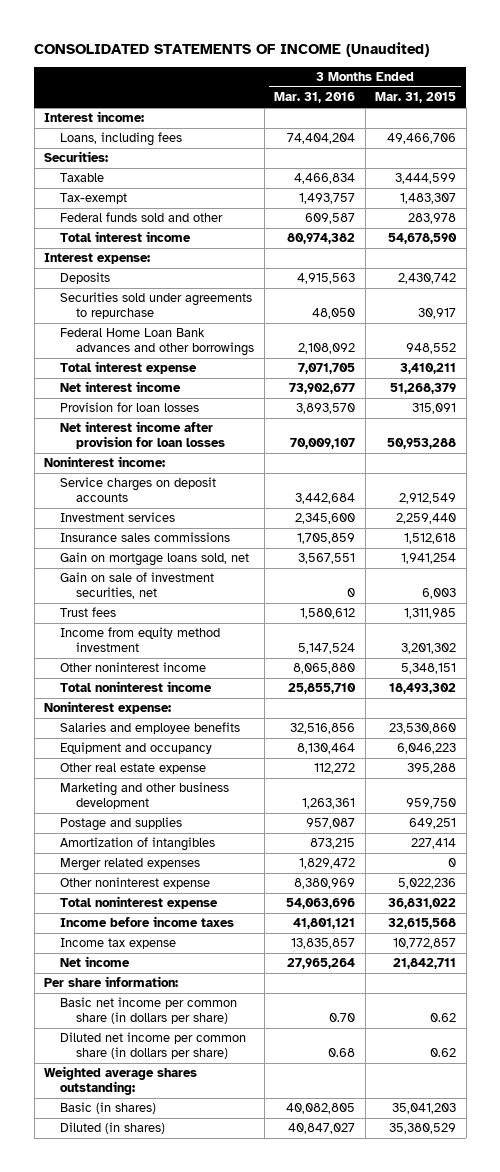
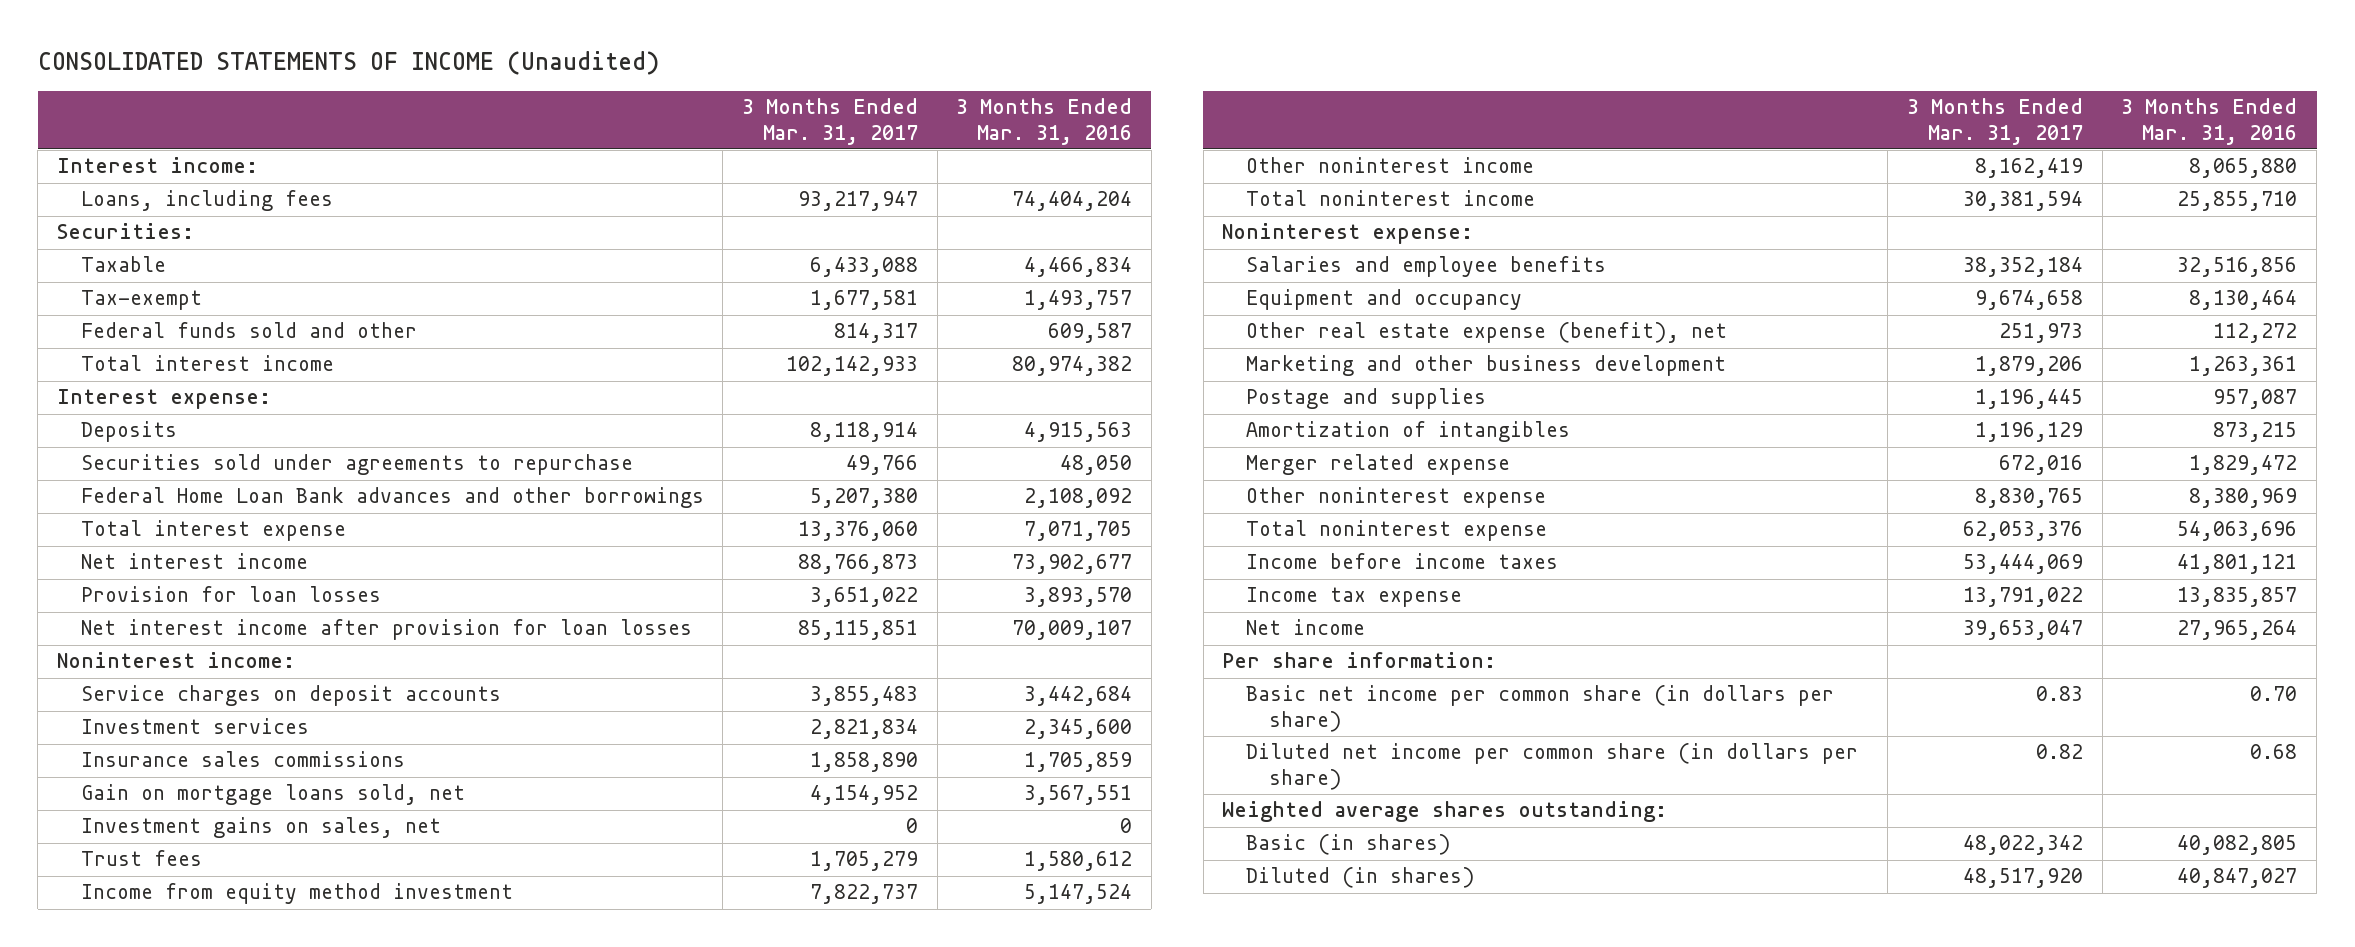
[375,92,457,104] Mar. 31, 2015 -> none
none -> [741,98,918,145] 3 Months Ended Mar. 31, 2017
[60,572,215,600] Gain on sale of investment securities, net -> [80,817,441,839] Investment gains on sales, net
[60,763,207,775] Other real estate expense -> [1245,322,1727,344] Other real estate expense (benefit), net
[60,858,201,872] Merger related expenses -> [1245,454,1510,476] Merger related expense

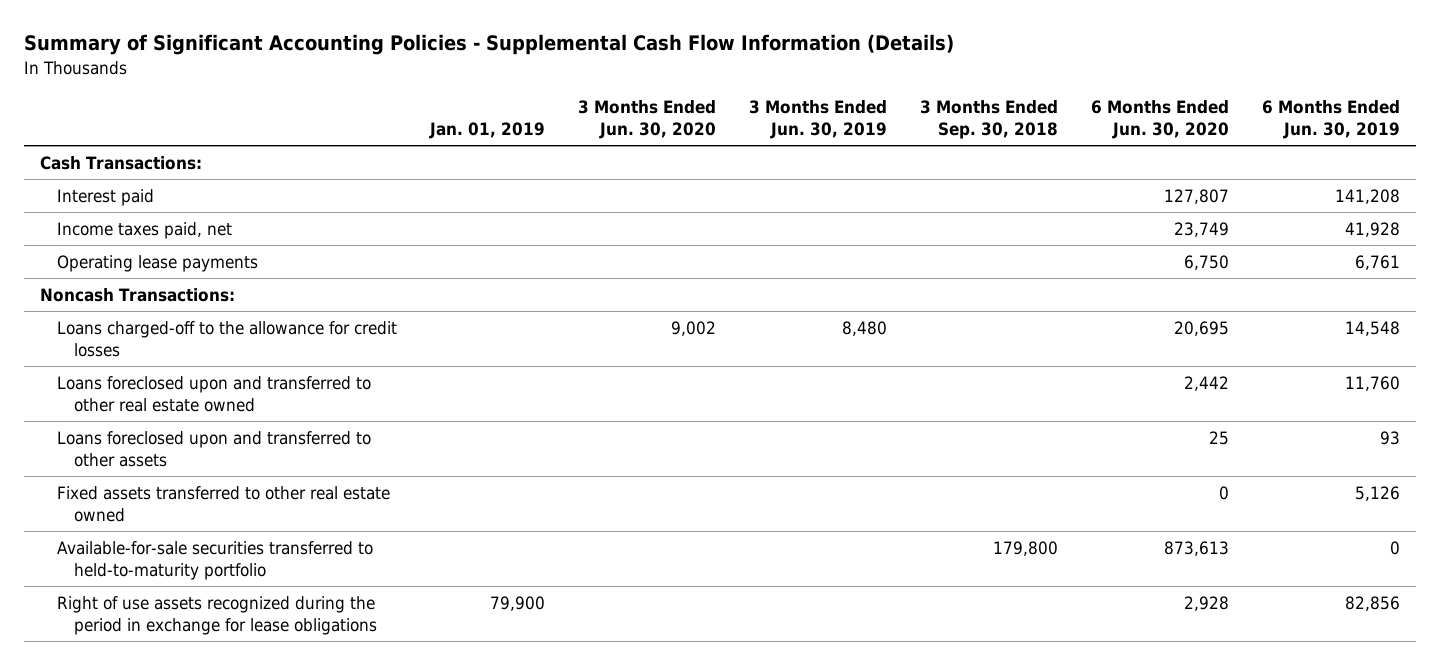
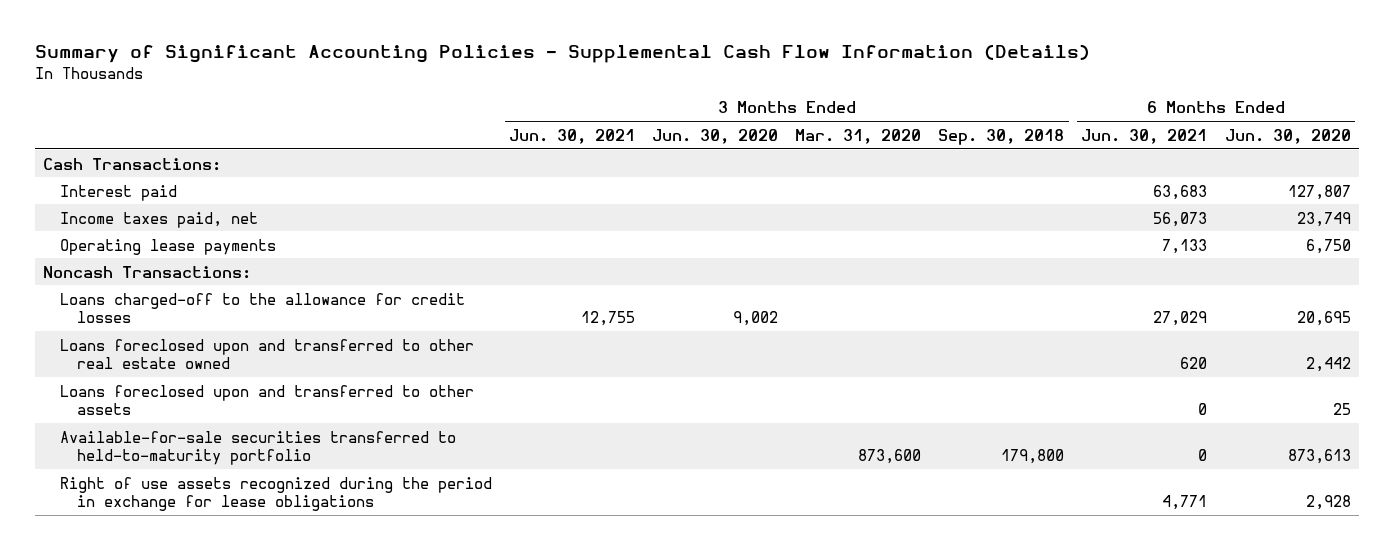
[429,122,546,140] Jan. 01, 2019 -> none
[749,100,888,140] 3 Months Ended Jun. 30, 2019 -> none
[1261,100,1400,140] 6 Months Ended Jun. 30, 2019 -> none
none -> [509,128,636,144] Jun. 30, 2021
none -> [795,128,922,144] Mar. 31, 2020
none -> [1081,128,1208,144] Jun. 30, 2021
[57,485,391,522] Fixed assets transferred to other real estate owned -> none

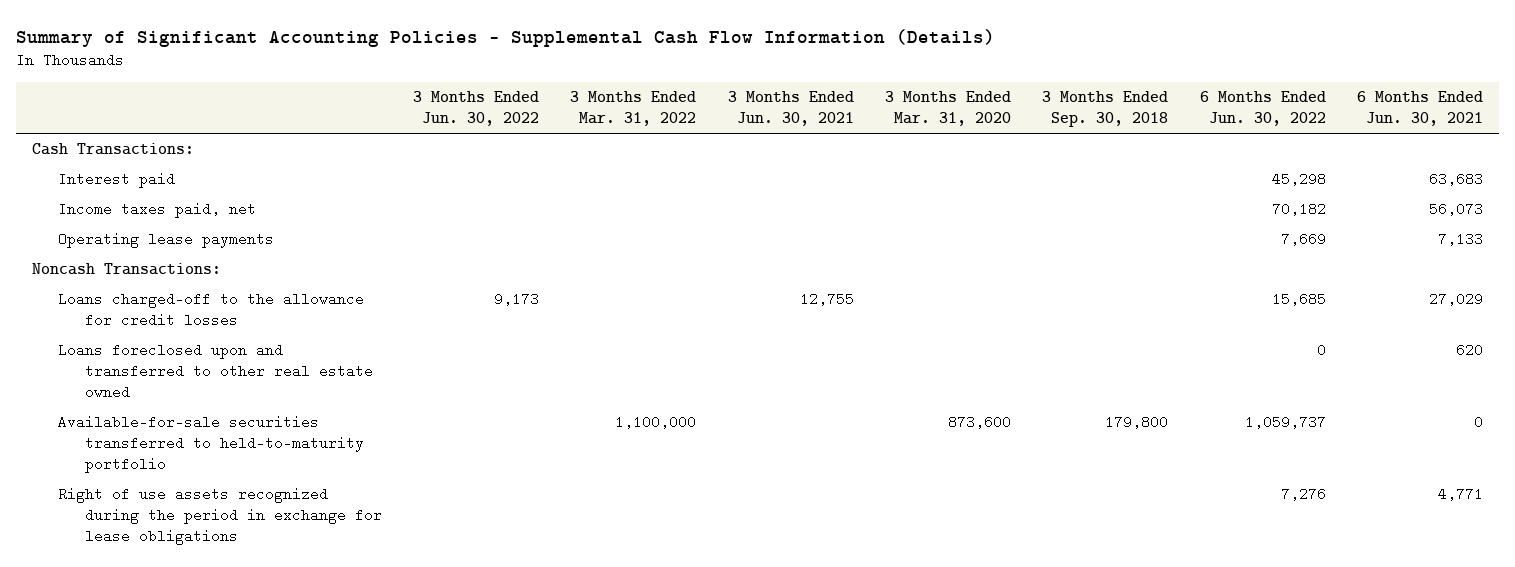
[652,128,779,144] Jun. 30, 2020 -> none
[1224,128,1351,144] Jun. 30, 2020 -> none
none -> [412,91,539,127] 3 Months Ended Jun. 30, 2022
none -> [570,91,697,127] 3 Months Ended Mar. 31, 2022
none -> [1199,91,1326,127] 6 Months Ended Jun. 30, 2022
[60,384,475,415] Loans foreclosed upon and transferred to other assets -> none

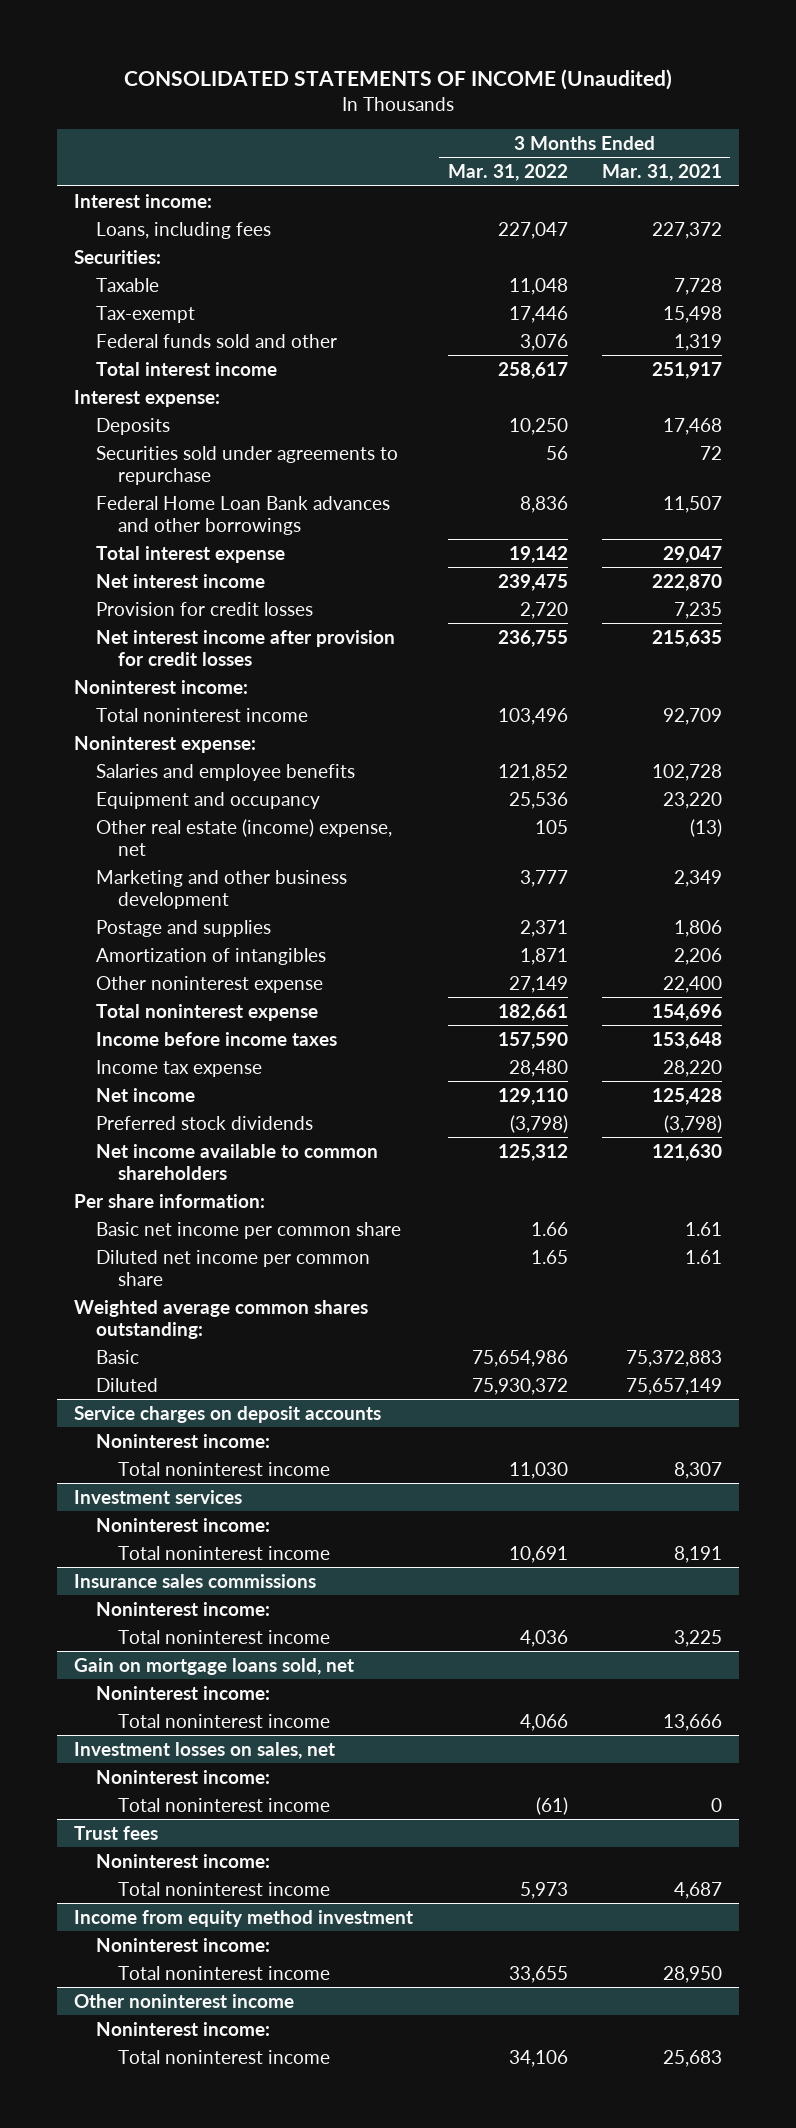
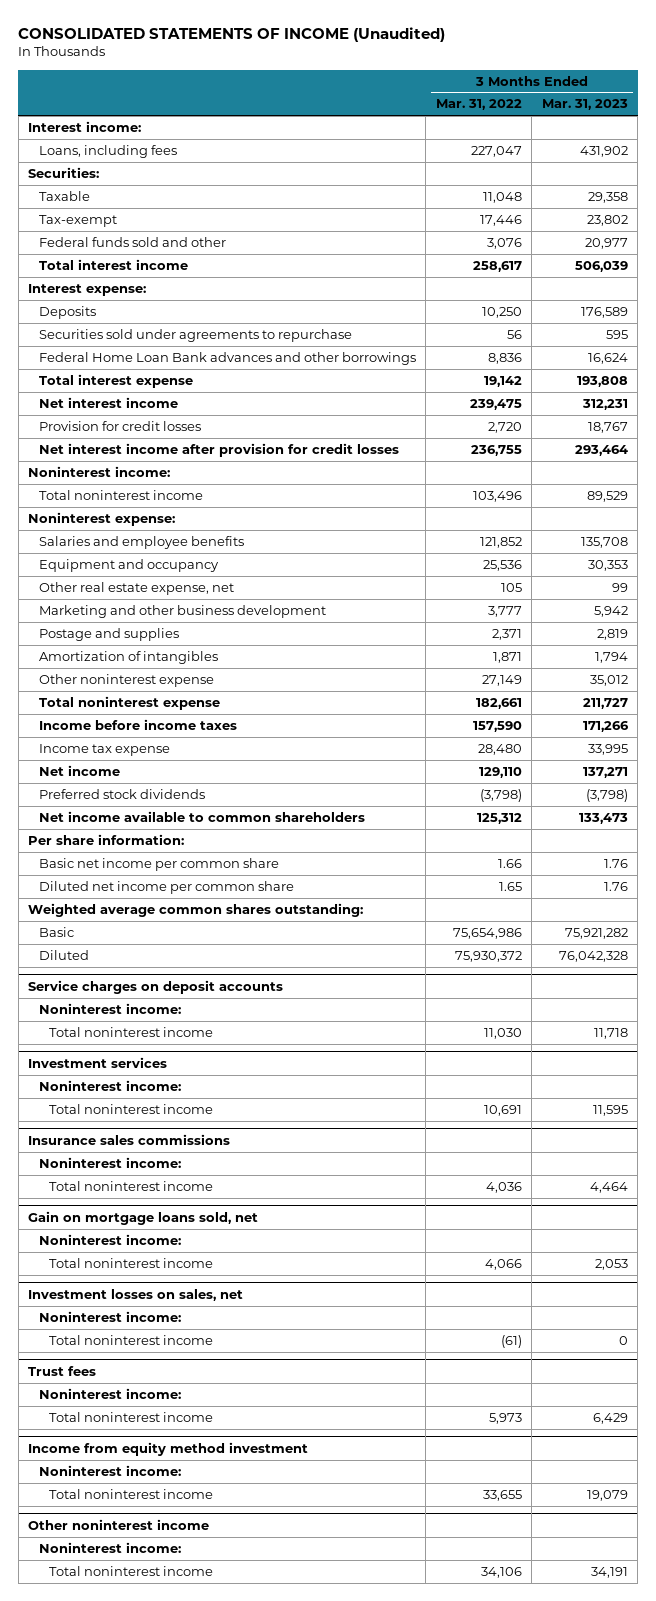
[601,164,722,182] Mar. 31, 2021 -> none
none -> [541,99,628,111] Mar. 31, 2023
[96,818,393,856] Other real estate (income) expense, net -> [38,582,234,596] Other real estate expense, net

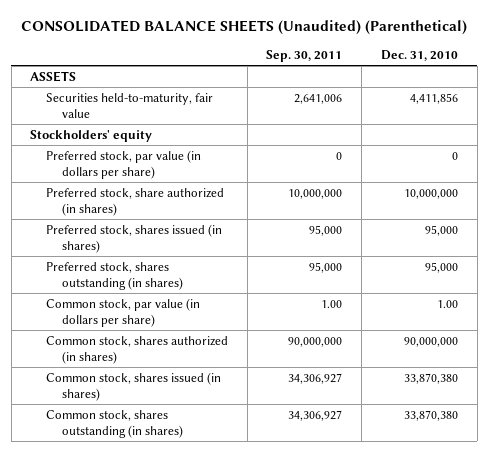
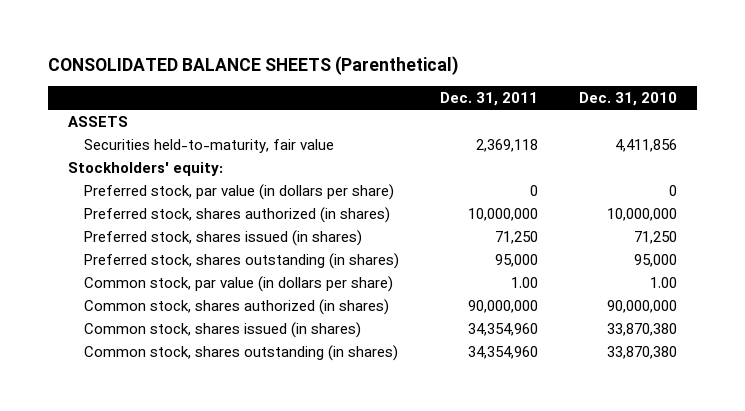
[21,20,468,36] CONSOLIDATED BALANCE SHEETS (Unaudited) (Parenthetical) -> [47,56,459,76] CONSOLIDATED BALANCE SHEETS (Parenthetical)
[266,49,343,62] Sep. 30, 2011 -> none
none -> [439,92,538,107] Dec. 31, 2011
[30,129,153,142] Stockholders' equity -> [68,161,224,176] Stockholders' equity:
[46,187,225,216] Preferred stock, share authorized (in shares) -> [83,206,390,223] Preferred stock, shares authorized (in shares)
[424,224,458,236] 95,000 -> [633,230,677,244] 71,250

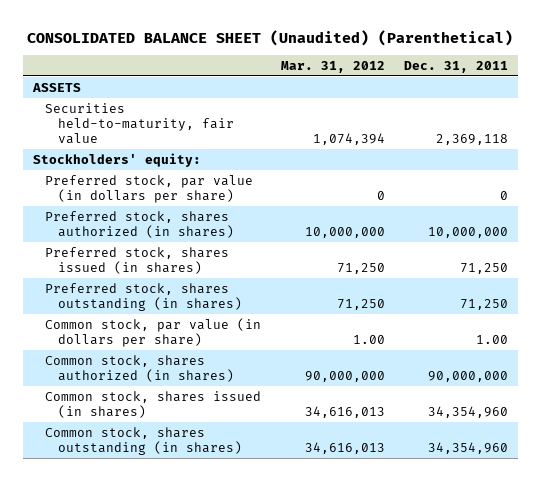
[47,56,459,76] CONSOLIDATED BALANCE SHEETS (Parenthetical) -> [27,29,514,46] CONSOLIDATED BALANCE SHEET (Unaudited) (Parenthetical)
[578,92,677,107] Dec. 31, 2010 -> none
none -> [280,60,385,73] Mar. 31, 2012
[494,253,538,267] 95,000 -> [459,298,508,310] 71,250

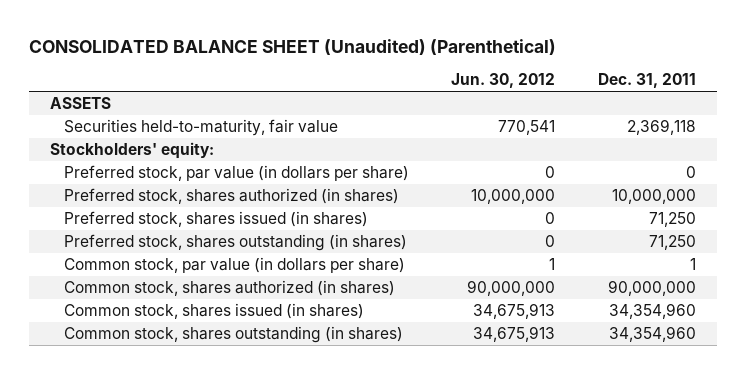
[280,60,385,73] Mar. 31, 2012 -> none
none -> [451,73,556,89] Jun. 30, 2012
[475,334,508,344] 1.00 -> [689,258,696,271] 1

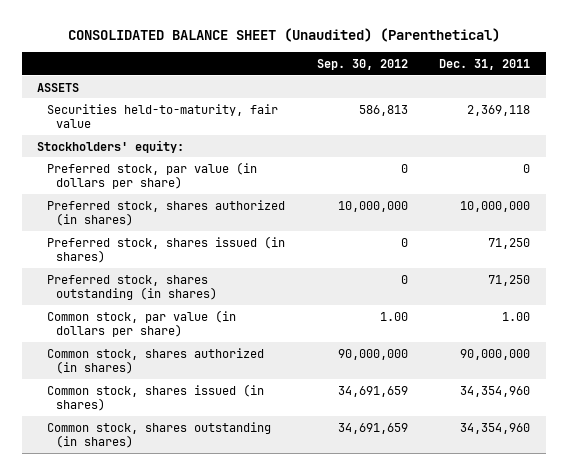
[451,73,556,89] Jun. 30, 2012 -> none
none -> [316,58,408,70] Sep. 30, 2012
[689,258,696,271] 1 -> [502,311,531,321] 1.00

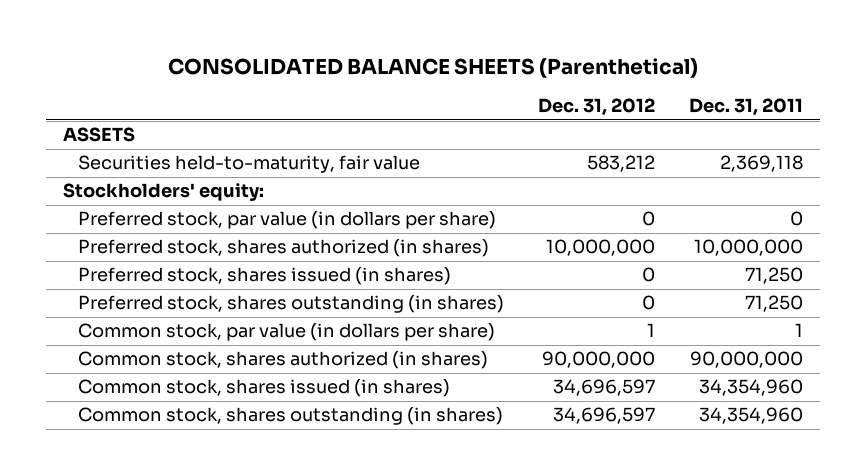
[67,28,500,43] CONSOLIDATED BALANCE SHEET (Unaudited) (Parenthetical) -> [167,58,698,79] CONSOLIDATED BALANCE SHEETS (Parenthetical)
[316,58,408,70] Sep. 30, 2012 -> none
none -> [537,98,655,117] Dec. 31, 2012
[502,311,531,321] 1.00 -> [794,323,803,338] 1

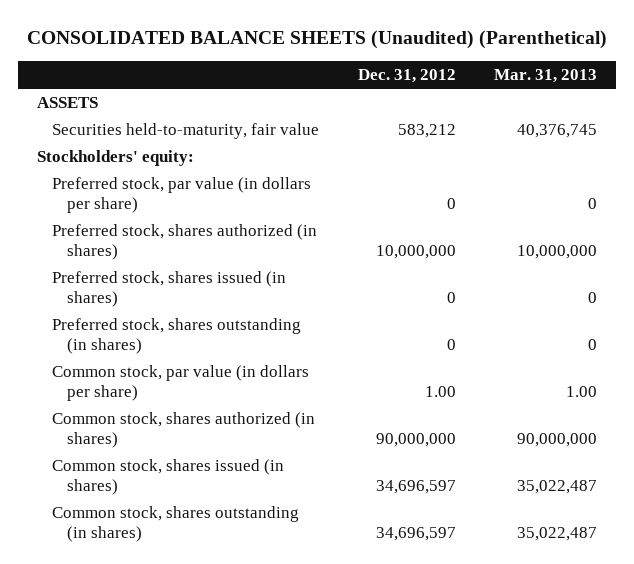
[167,58,698,79] CONSOLIDATED BALANCE SHEETS (Parenthetical) -> [27,30,608,50] CONSOLIDATED BALANCE SHEETS (Unaudited) (Parenthetical)
[688,98,803,117] Dec. 31, 2011 -> none
none -> [493,69,597,84] Mar. 31, 2013
[646,323,655,338] 1 -> [424,386,456,398] 1.00

